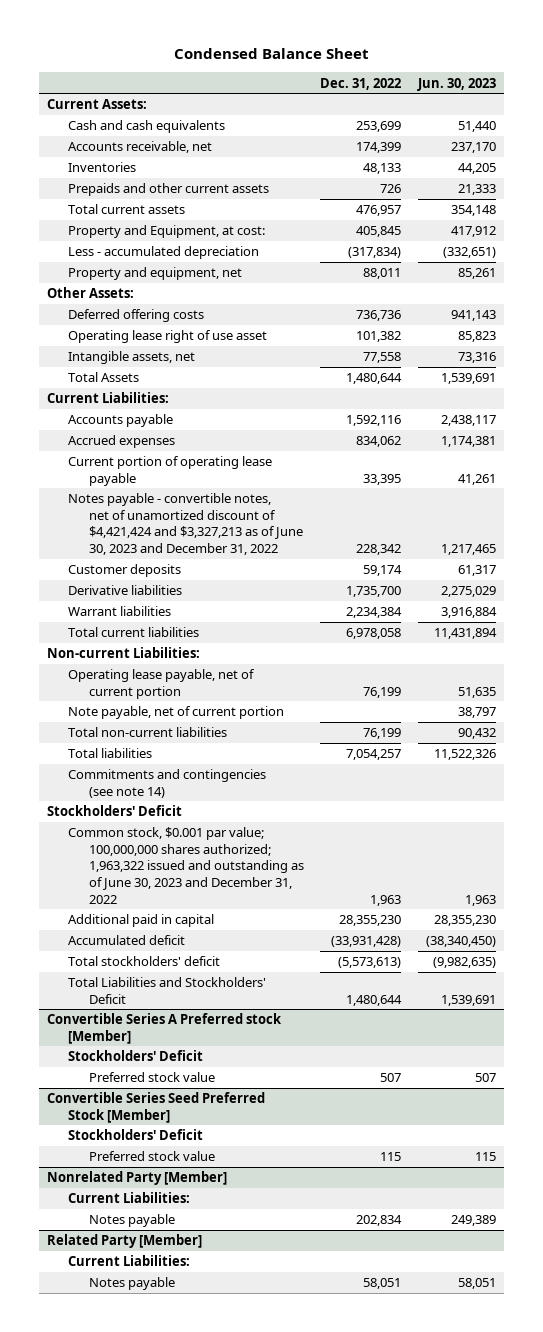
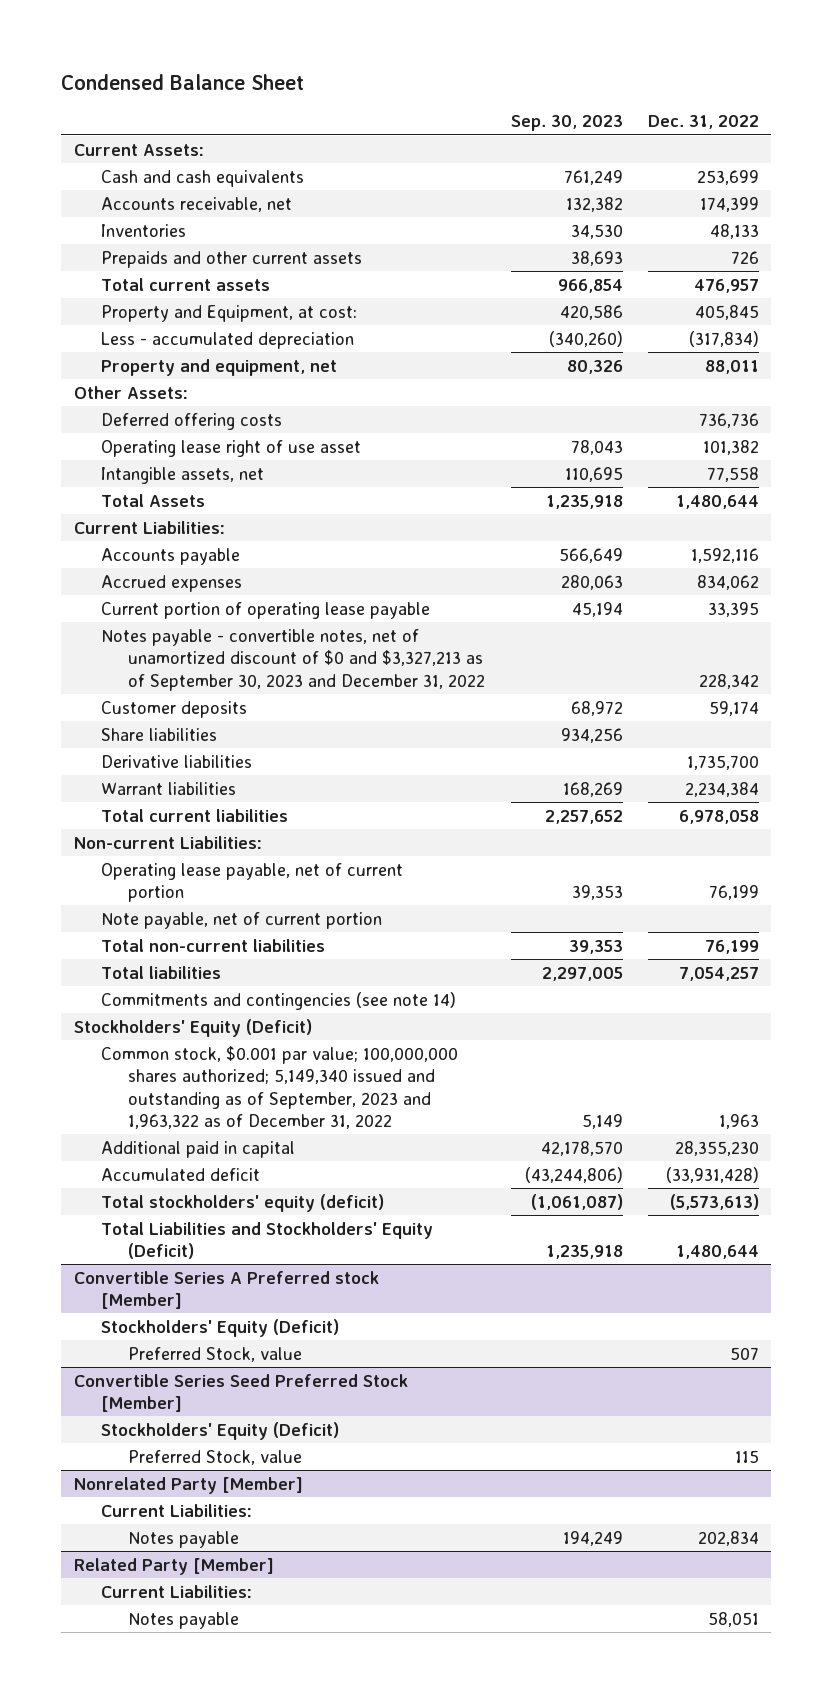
[416,77,496,91] Jun. 30, 2023 -> none
none -> [510,115,623,132] Sep. 30, 2023
[67,493,303,556] Notes payable - convertible notes, net of unamortized discount of $4,421,424 and $3,327,213 as of June 30, 2023 and December 31, 2022 -> [101,628,486,691] Notes payable - convertible notes, net of unamortized discount of $0 and $3,327,213 as of September 30, 2023 and December 31, 2022
none -> [101,727,218,741] Share liabilities
[47,805,183,817] Stockholders' Deficit -> [74,1018,313,1037] Stockholders' Equity (Deficit)
[67,827,304,904] Common stock, $0.001 par value; 100,000,000 shares authorized; 1,963,322 issued and outstanding as of June 30, 2023 and December 31, 2022 -> [101,1045,459,1130] Common stock, $0.001 par value; 100,000,000 shares authorized; 5,149,340 issued and outstanding as of September, 2023 and 1,963,322 as of December 31, 2022
[67,956,220,967] Total stockholders' deficit -> [101,1193,385,1212] Total stockholders' equity (deficit)
[67,977,266,1004] Total Liabilities and Stockholders' Deficit -> [101,1221,434,1260] Total Liabilities and Stockholders' Equity (Deficit)
[67,1050,203,1062] Stockholders' Deficit -> [101,1318,340,1337] Stockholders' Equity (Deficit)
[88,1072,215,1083] Preferred stock value -> [128,1346,303,1362] Preferred Stock, value
[67,1129,203,1141] Stockholders' Deficit -> [101,1421,340,1440] Stockholders' Equity (Deficit)
[88,1151,215,1162] Preferred stock value -> [128,1449,303,1465] Preferred Stock, value

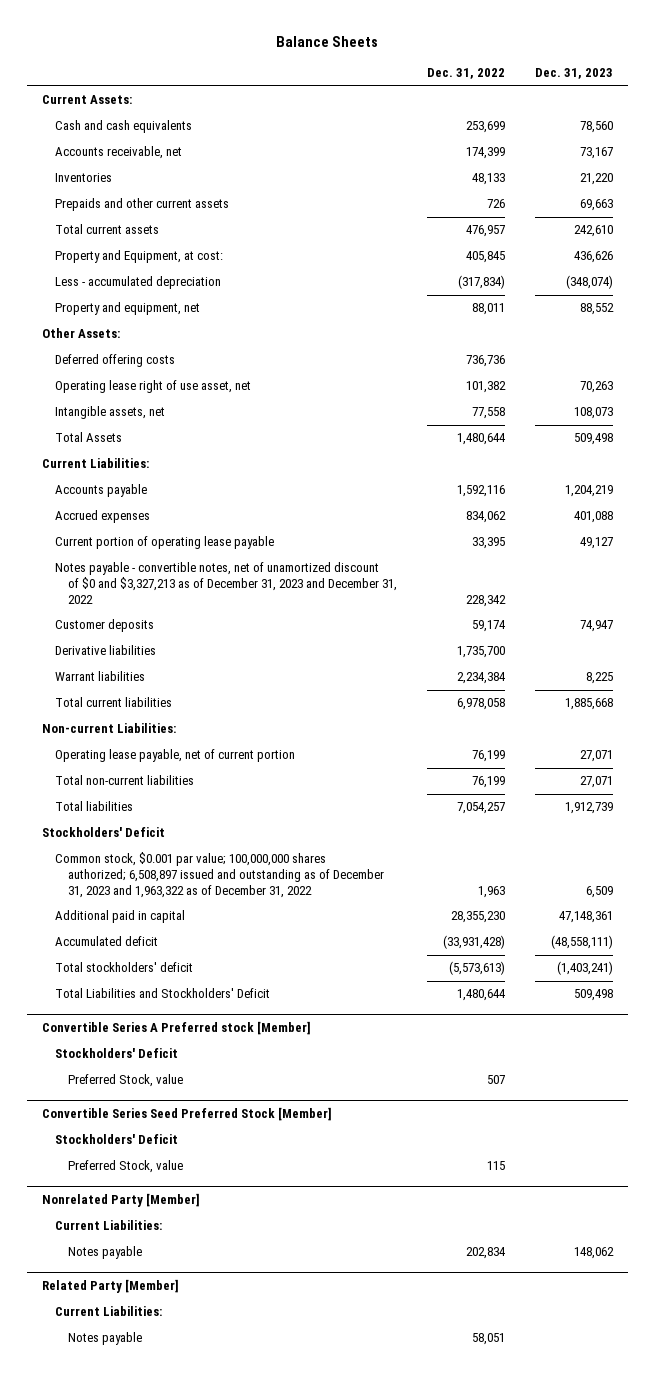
[61,73,305,90] Condensed Balance Sheet -> [276,35,379,47] Balance Sheets
[510,115,623,132] Sep. 30, 2023 -> none
none -> [534,68,613,80] Dec. 31, 2023
[101,439,362,457] Operating lease right of use asset -> [54,380,251,394] Operating lease right of use asset, net
[101,628,486,691] Notes payable - convertible notes, net of unamortized discount of $0 and $3,327,213 as of September 30, 2023 and December 31, 2022 -> [54,562,397,604] Notes payable - convertible notes, net of unamortized discount of $0 and $3,327,213 as of December 31, 2023 and December 31, 2022
[101,727,218,741] Share liabilities -> none
[101,911,383,929] Note payable, net of current portion -> none
[101,991,457,1010] Commitments and contingencies (see note 14) -> none
[74,1018,313,1037] Stockholders' Equity (Deficit) -> [41,827,165,838] Stockholders' Deficit
[101,1045,459,1130] Common stock, $0.001 par value; 100,000,000 shares authorized; 5,149,340 issued and outstanding as of September, 2023 and 1,963,322 as of December 31, 2022 -> [54,852,384,898] Common stock, $0.001 par value; 100,000,000 shares authorized; 6,508,897 issued and outstanding as of December 31, 2023 and 1,963,322 as of December 31, 2022
[101,1193,385,1212] Total stockholders' equity (deficit) -> [54,962,193,973] Total stockholders' deficit
[101,1221,434,1260] Total Liabilities and Stockholders' Equity (Deficit) -> [54,988,270,999] Total Liabilities and Stockholders' Deficit
[101,1318,340,1337] Stockholders' Equity (Deficit) -> [54,1048,178,1059] Stockholders' Deficit
[101,1421,340,1440] Stockholders' Equity (Deficit) -> [54,1134,178,1145] Stockholders' Deficit

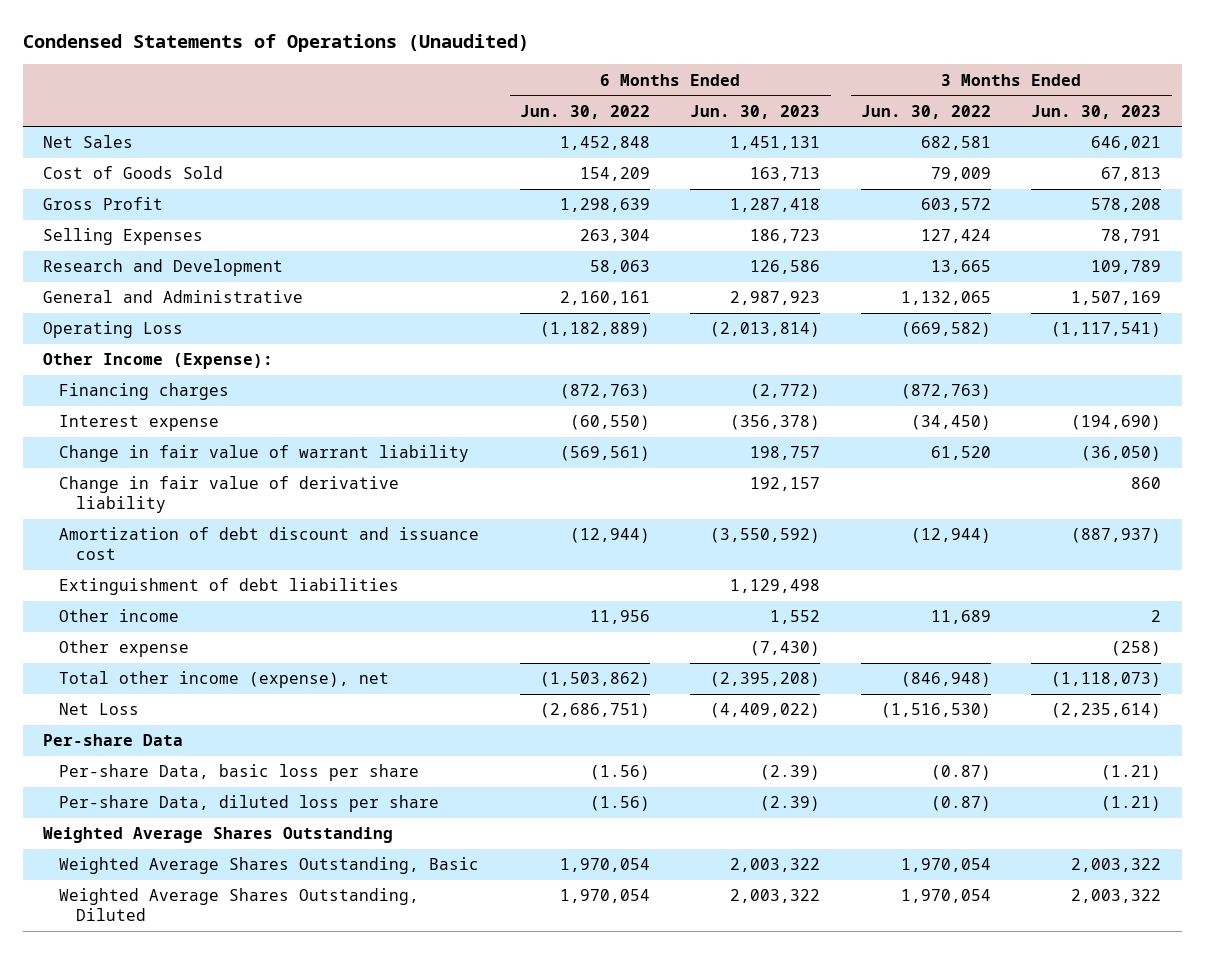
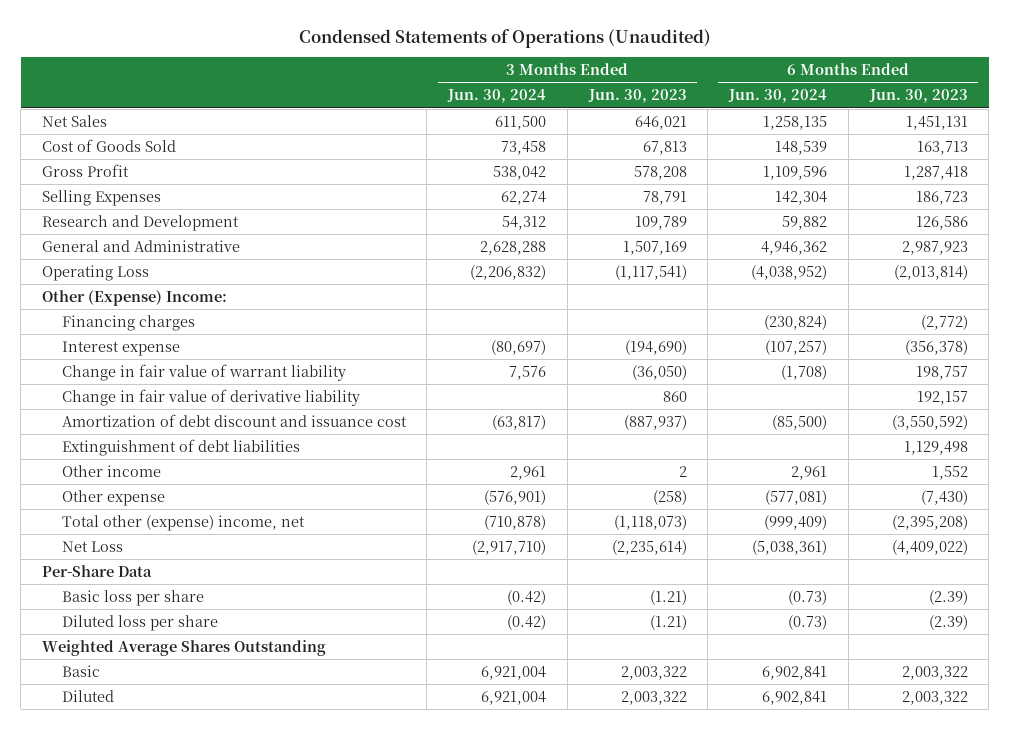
[519,104,650,119] Jun. 30, 2022 -> none
[860,104,991,119] Jun. 30, 2022 -> none
none -> [447,89,547,104] Jun. 30, 2024
none -> [728,89,828,104] Jun. 30, 2024
[43,353,274,370] Other Income (Expense): -> [41,289,227,306] Other (Expense) Income:
[59,671,390,689] Total other income (expense), net -> [61,514,305,531] Total other (expense) income, net
[43,734,184,747] Per-share Data -> [41,564,152,577] Per-Share Data
[59,764,420,782] Per-share Data, basic loss per share -> [61,589,204,606] Basic loss per share
[59,795,440,813] Per-share Data, diluted loss per share -> [61,614,218,631] Diluted loss per share
[59,857,480,875] Weighted Average Shares Outstanding, Basic -> [61,664,100,677] Basic
[59,888,420,922] Weighted Average Shares Outstanding, Diluted -> [61,689,114,702] Diluted

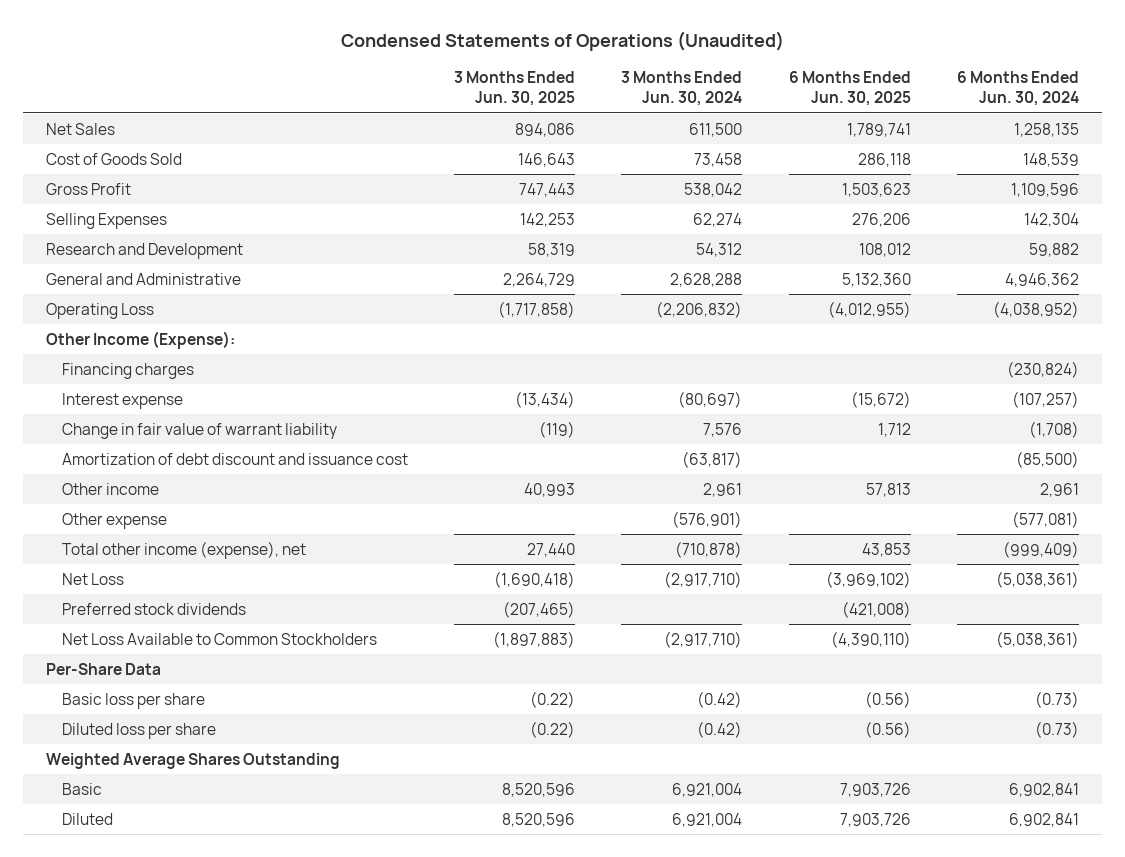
[587,89,687,104] Jun. 30, 2023 -> none
[868,89,968,104] Jun. 30, 2023 -> none
none -> [454,71,576,107] 3 Months Ended Jun. 30, 2025
none -> [788,71,911,107] 6 Months Ended Jun. 30, 2025
[41,289,227,306] Other (Expense) Income: -> [46,330,236,349] Other Income (Expense):
[61,388,360,406] Change in fair value of derivative liability -> none
[61,438,300,456] Extinguishment of debt liabilities -> none
[61,514,305,531] Total other (expense) income, net -> [61,540,306,559] Total other income (expense), net
none -> [61,602,246,615] Preferred stock dividends
none -> [61,632,377,645] Net Loss Available to Common Stockholders

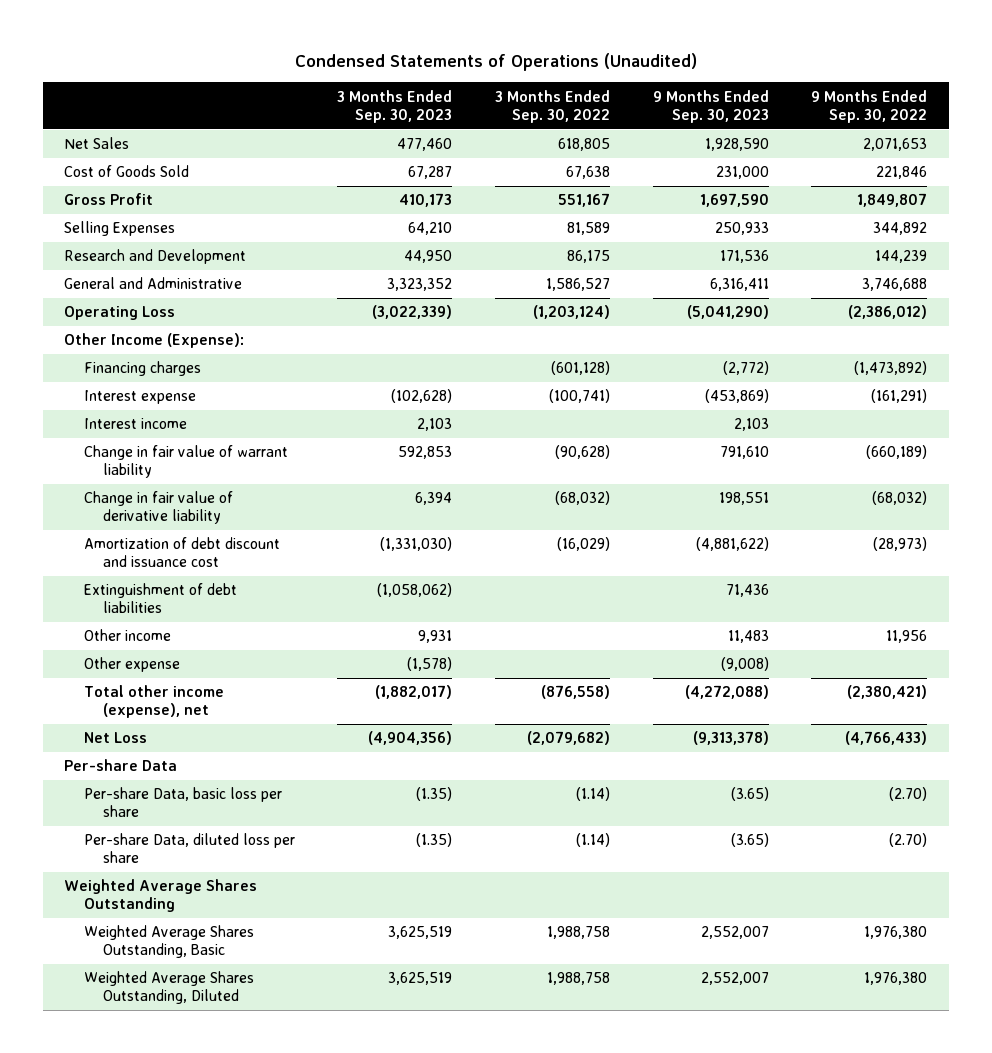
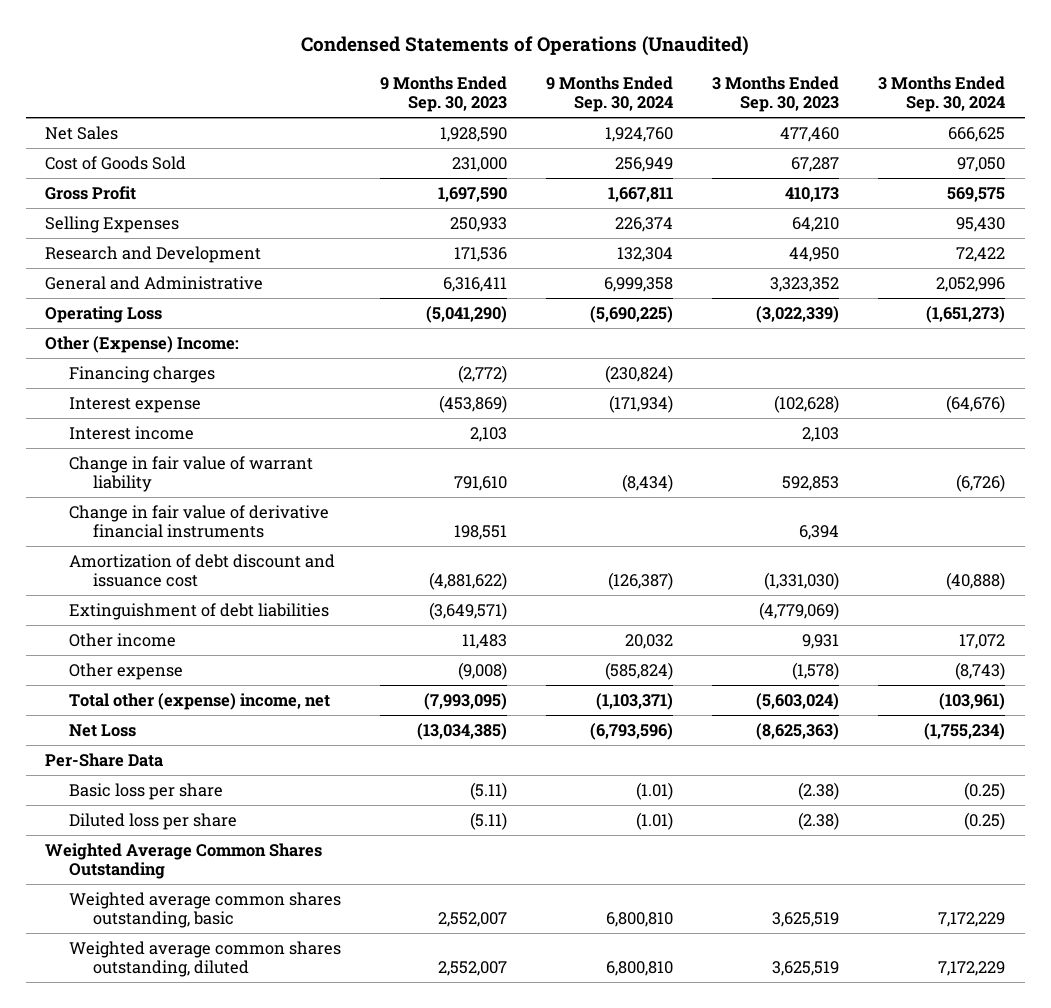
[495,89,611,123] 3 Months Ended Sep. 30, 2022 -> none
[811,89,928,123] 9 Months Ended Sep. 30, 2022 -> none
none -> [546,75,674,113] 9 Months Ended Sep. 30, 2024
none -> [878,75,1006,113] 3 Months Ended Sep. 30, 2024
[64,333,245,349] Other Income (Expense): -> [45,335,240,353] Other (Expense) Income:
[83,491,233,525] Change in fair value of derivative liability -> [68,504,329,539] Change in fair value of derivative financial instruments
[377,583,453,598] (1,058,062) -> [759,601,840,620] (4,779,069)
[725,584,769,598] 71,436 -> [429,601,508,620] (3,649,571)
[83,685,224,719] Total other income (expense), net -> [68,692,330,710] Total other (expense) income, net
[375,685,453,700] (1,882,017) -> [756,692,840,710] (5,603,024)
[684,685,769,700] (4,272,088) -> [424,692,508,710] (7,993,095)
[368,731,453,746] (4,904,356) -> [756,722,840,740] (8,625,363)
[692,731,769,746] (9,313,378) -> [417,722,508,740] (13,034,385)
[64,759,178,772] Per-share Data -> [45,752,164,767] Per-Share Data
[83,787,282,818] Per-share Data, basic loss per share -> [68,782,223,800] Basic loss per share
[416,787,453,802] (1.35) -> [798,781,840,800] (2.38)
[730,787,769,802] (3.65) -> [470,781,508,800] (5.11)
[83,833,295,864] Per-share Data, diluted loss per share -> [68,812,237,830] Diluted loss per share
[416,833,453,848] (1.35) -> [798,811,840,830] (2.38)
[730,833,769,848] (3.65) -> [470,811,508,830] (5.11)
[64,879,258,913] Weighted Average Shares Outstanding -> [45,842,323,880] Weighted Average Common Shares Outstanding
[83,925,254,959] Weighted Average Shares Outstanding, Basic -> [68,891,341,929] Weighted average common shares outstanding, basic
[83,971,254,1005] Weighted Average Shares Outstanding, Diluted -> [68,940,341,978] Weighted average common shares outstanding, diluted

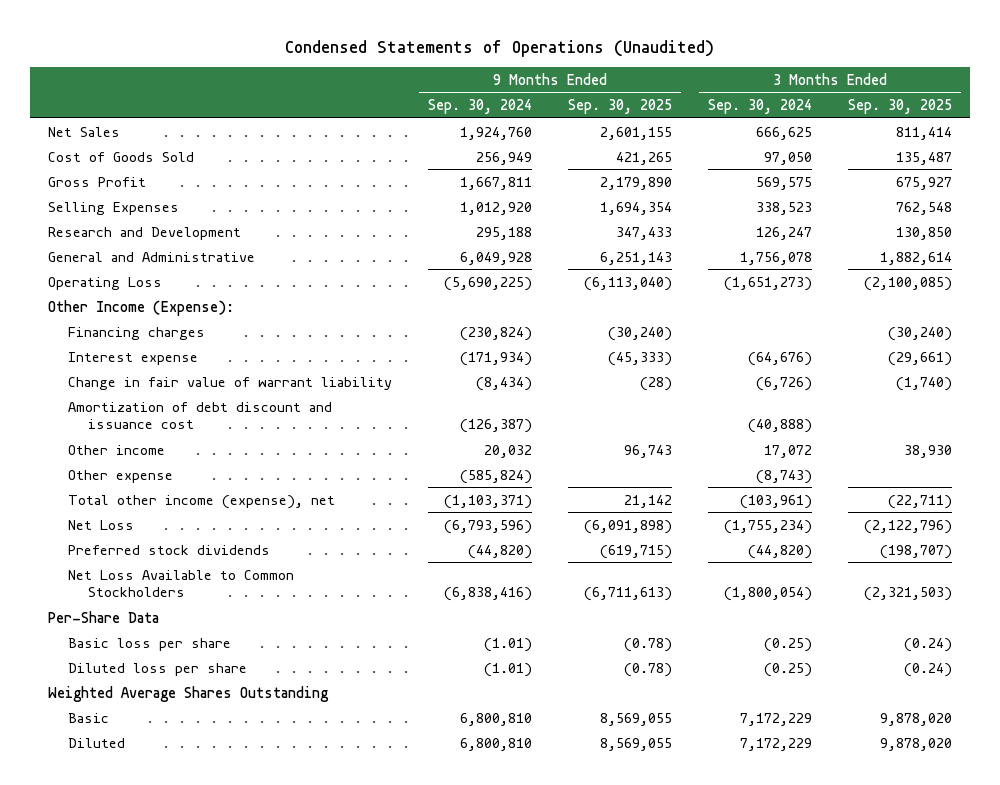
[380,75,508,113] 9 Months Ended Sep. 30, 2023 -> none
[712,75,840,113] 3 Months Ended Sep. 30, 2023 -> none
none -> [567,99,672,115] Sep. 30, 2025
none -> [847,99,952,115] Sep. 30, 2025
[615,216,674,232] 226,374 -> [459,201,532,215] 1,012,920
[956,216,1006,232] 95,430 -> [755,201,812,215] 338,523
[617,246,674,262] 132,304 -> [475,226,532,240] 295,188
[956,246,1006,262] 72,422 -> [755,226,812,240] 126,247
[604,276,674,292] 6,999,358 -> [459,251,532,265] 6,049,928
[936,276,1006,292] 2,052,996 -> [739,251,812,265] 1,756,078
[45,335,240,353] Other (Expense) Income: -> [48,299,235,316] Other Income (Expense):
[68,425,194,440] Interest income -> none
[68,504,329,539] Change in fair value of derivative financial instruments -> none
[68,602,329,620] Extinguishment of debt liabilities -> none
[68,692,330,710] Total other (expense) income, net -> [68,494,336,509] Total other income (expense), net
none -> [68,544,271,555] Preferred stock dividends
none -> [68,569,295,598] Net Loss Available to Common Stockholders
[45,842,323,880] Weighted Average Common Shares Outstanding -> [48,685,330,702] Weighted Average Shares Outstanding
[68,891,341,929] Weighted average common shares outstanding, basic -> [68,712,110,723] Basic
[68,940,341,978] Weighted average common shares outstanding, diluted -> [68,737,126,748] Diluted

